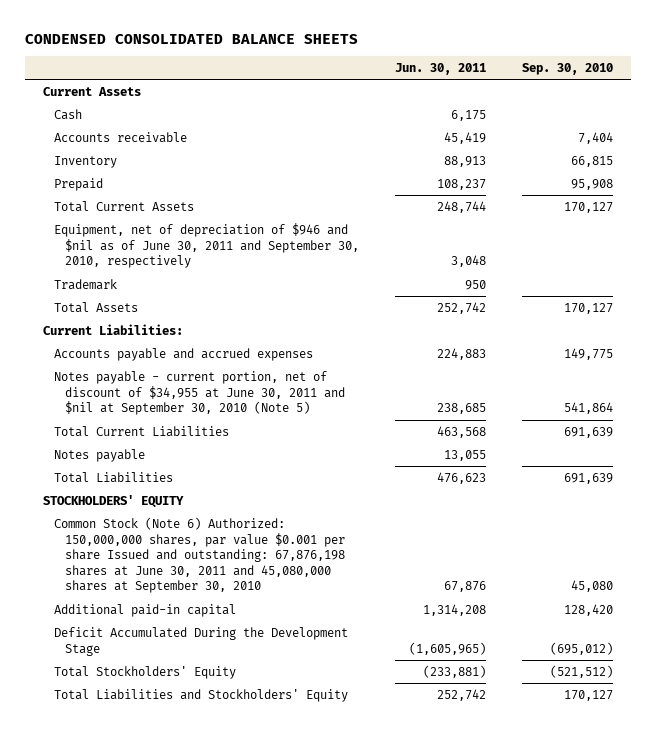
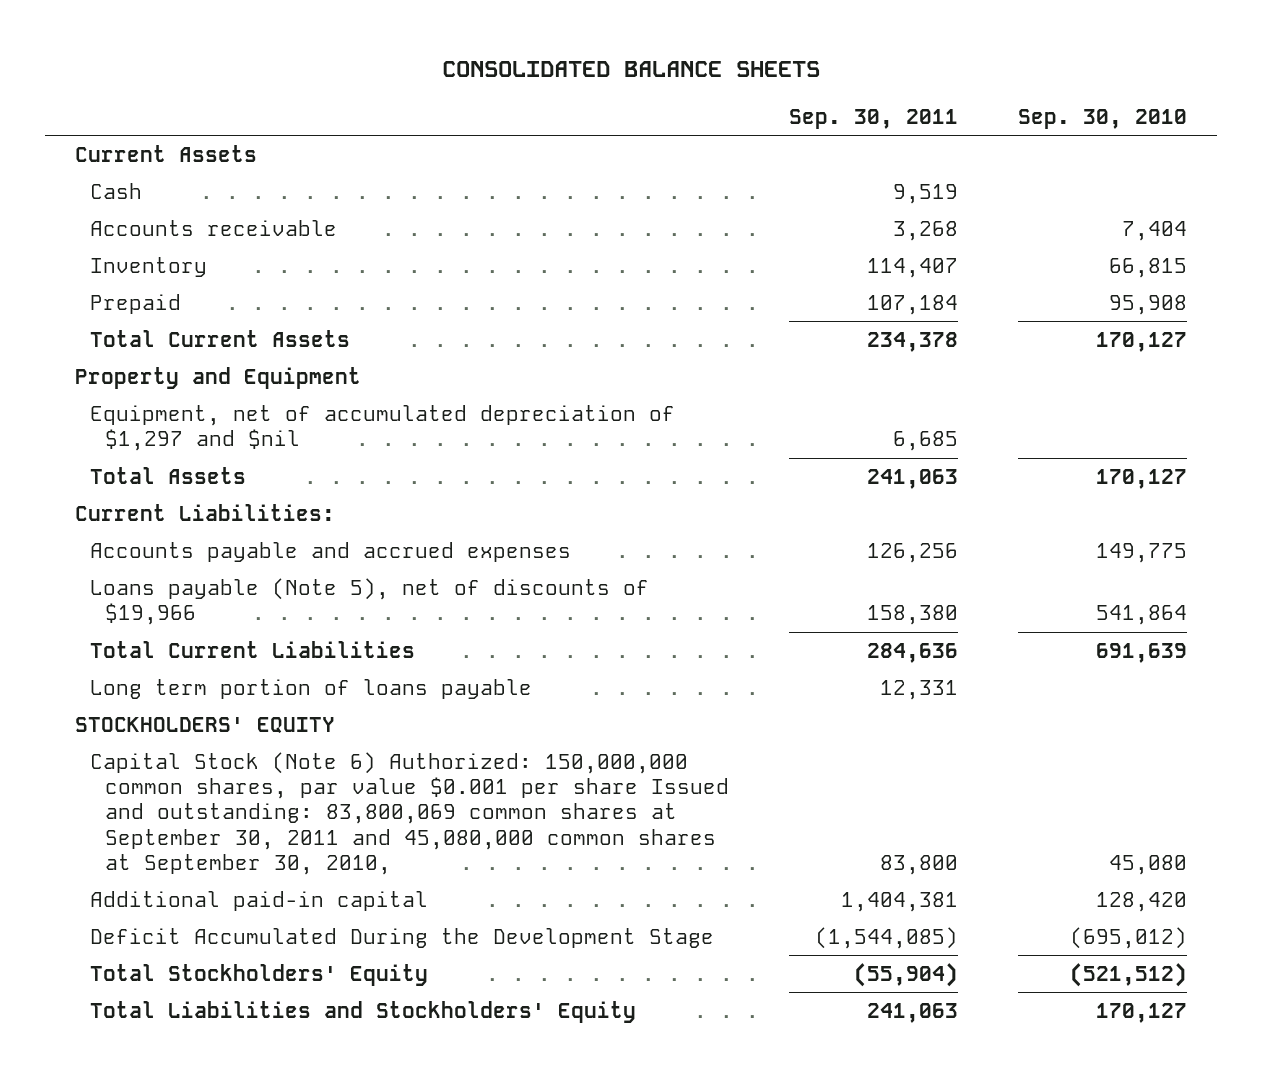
[24,33,358,44] CONDENSED CONSOLIDATED BALANCE SHEETS -> [441,61,820,78] CONSOLIDATED BALANCE SHEETS
[395,62,487,75] Jun. 30, 2011 -> none
none -> [789,108,959,129] Sep. 30, 2011
[54,278,118,290] Trademark -> none
none -> [75,366,362,389] Property and Equipment
[54,222,360,269] Equipment, net of depreciation of $946 and $nil as of June 30, 2011 and September 30, 2010, respectively -> [90,404,676,452] Equipment, net of accumulated depreciation of $1,297 and $nil
[54,370,346,416] Notes payable - current portion, net of discount of $34,955 at June 30, 2011 and $nil at September 30, 2010 (Note 5) -> [90,577,650,626] Loans payable (Note 5), net of discounts of $19,966
[54,471,174,483] Total Liabilities -> none
[54,448,146,462] Notes payable -> [90,678,533,699] Long term portion of loans payable
[54,516,346,594] Common Stock (Note 6) Authorized: 150,000,000 shares, par value $0.001 per share Issued and outstanding: 67,876,198 shares at June 30, 2011 and 45,080,000 shares at September 30, 2010 -> [90,751,730,876] Capital Stock (Note 6) Authorized: 150,000,000 common shares, par value $0.001 per share Issued and outstanding: 83,800,069 common shares at September 30, 2011 and 45,080,000 common shares at September 30, 2010,

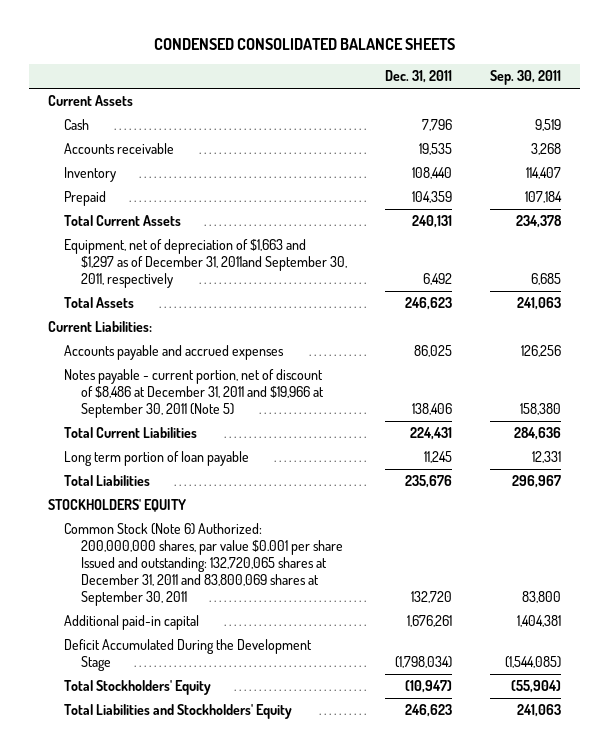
[441,61,820,78] CONSOLIDATED BALANCE SHEETS -> [154,38,456,51] CONDENSED CONSOLIDATED BALANCE SHEETS
[1017,108,1187,129] Sep. 30, 2010 -> none
none -> [384,70,452,84] Dec. 31, 2011
[75,366,362,389] Property and Equipment -> none
[90,404,676,452] Equipment, net of accumulated depreciation of $1,297 and $nil -> [64,239,347,289] Equipment, net of depreciation of $1,663 and $1,297 as of December 31, 2011and September 30, 2011, respectively
[90,577,650,626] Loans payable (Note 5), net of discounts of $19,966 -> [64,369,324,419] Notes payable - current portion, net of discount of $8,486 at December 31, 2011 and $19,966 at September 30, 2011 (Note 5)
[90,678,533,699] Long term portion of loans payable -> [64,451,250,467] Long term portion of loan payable
none -> [64,475,151,487] Total Liabilities
[90,751,730,876] Capital Stock (Note 6) Authorized: 150,000,000 common shares, par value $0.001 per share Issued and outstanding: 83,800,069 common shares at September 30, 2011 and 45,080,000 common shares at September 30, 2010, -> [64,523,343,607] Common Stock (Note 6) Authorized: 200,000,000 shares, par value $0.001 per share Issued and outstanding: 132,720,065 shares at December 31, 2011 and 83,800,069 shares at September 30, 2011

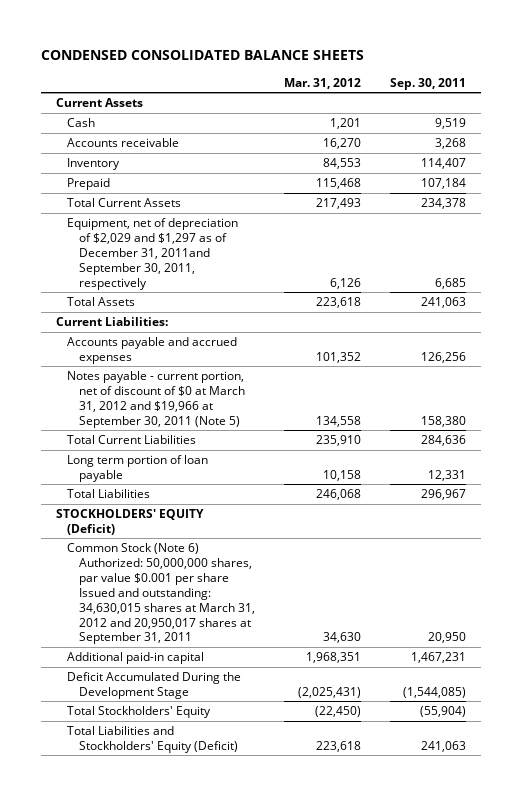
[384,70,452,84] Dec. 31, 2011 -> none
none -> [283,77,361,89] Mar. 31, 2012
[64,239,347,289] Equipment, net of depreciation of $1,663 and $1,297 as of December 31, 2011and September 30, 2011, respectively -> [67,218,239,290] Equipment, net of depreciation of $2,029 and $1,297 as of December 31, 2011and September 30, 2011, respectively
[64,369,324,419] Notes payable - current portion, net of discount of $8,486 at December 31, 2011 and $19,966 at September 30, 2011 (Note 5) -> [67,371,245,428] Notes payable - current portion, net of discount of $0 at March 31, 2012 and $19,966 at September 30, 2011 (Note 5)
[47,499,186,513] STOCKHOLDERS' EQUITY -> [56,509,205,535] STOCKHOLDERS' EQUITY (Deficit)
[64,523,343,607] Common Stock (Note 6) Authorized: 200,000,000 shares, par value $0.001 per share Issued and outstanding: 132,720,065 shares at December 31, 2011 and 83,800,069 shares at September 30, 2011 -> [67,543,255,645] Common Stock (Note 6) Authorized: 50,000,000 shares, par value $0.001 per share Issued and outstanding: 34,630,015 shares at March 31, 2012 and 20,950,017 shares at September 31, 2011
[521,591,561,604] 83,800 -> [428,632,467,644] 20,950
[516,615,561,628] 1,404,381 -> [411,652,467,664] 1,467,231
[64,704,293,720] Total Liabilities and Stockholders' Equity -> [67,726,238,753] Total Liabilities and Stockholders' Equity (Deficit)

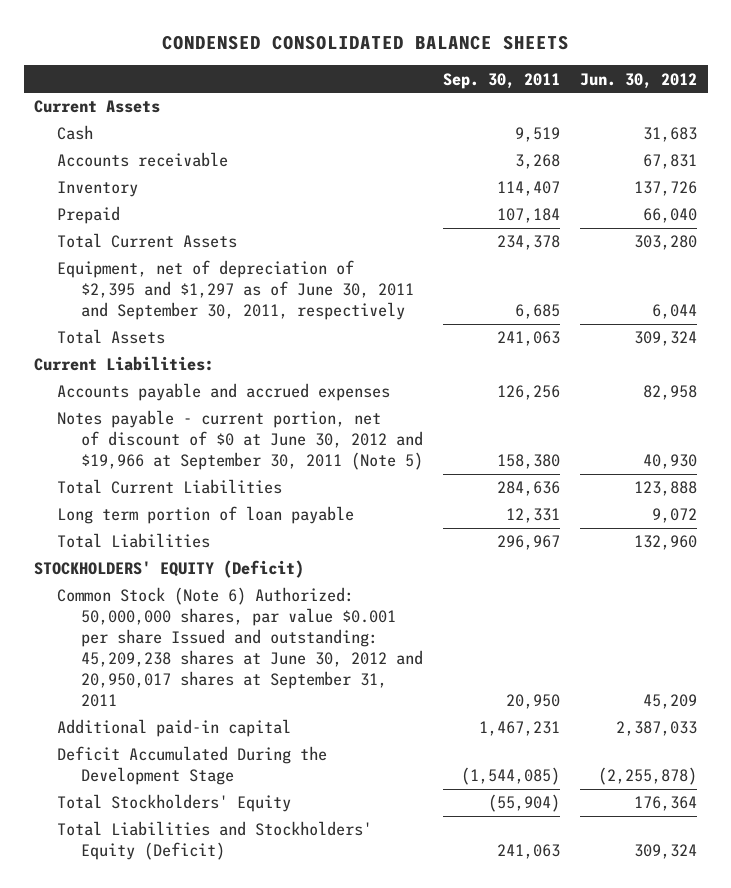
[283,77,361,89] Mar. 31, 2012 -> none
none -> [580,72,698,89] Jun. 30, 2012
[67,218,239,290] Equipment, net of depreciation of $2,029 and $1,297 as of December 31, 2011and September 30, 2011, respectively -> [57,260,414,321] Equipment, net of depreciation of $2,395 and $1,297 as of June 30, 2011 and September 30, 2011, respectively
[67,371,245,428] Notes payable - current portion, net of discount of $0 at March 31, 2012 and $19,966 at September 30, 2011 (Note 5) -> [57,410,423,471] Notes payable - current portion, net of discount of $0 at June 30, 2012 and $19,966 at September 30, 2011 (Note 5)
[67,543,255,645] Common Stock (Note 6) Authorized: 50,000,000 shares, par value $0.001 per share Issued and outstanding: 34,630,015 shares at March 31, 2012 and 20,950,017 shares at September 31, 2011 -> [57,587,423,707] Common Stock (Note 6) Authorized: 50,000,000 shares, par value $0.001 per share Issued and outstanding: 45,209,238 shares at June 30, 2012 and 20,950,017 shares at September 31, 2011

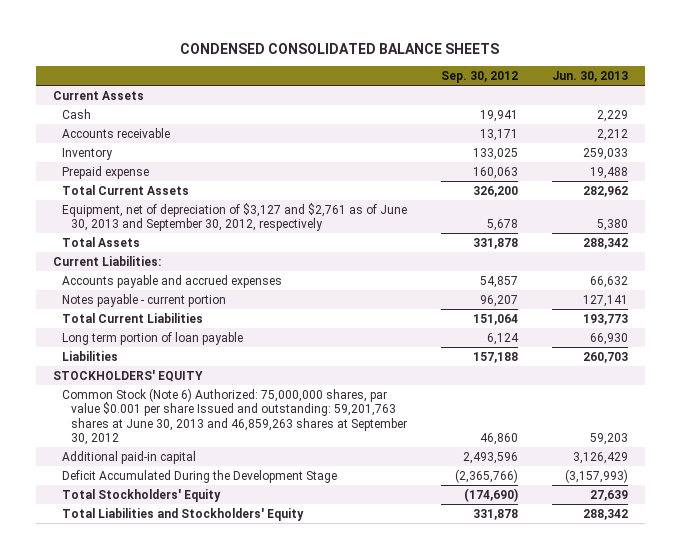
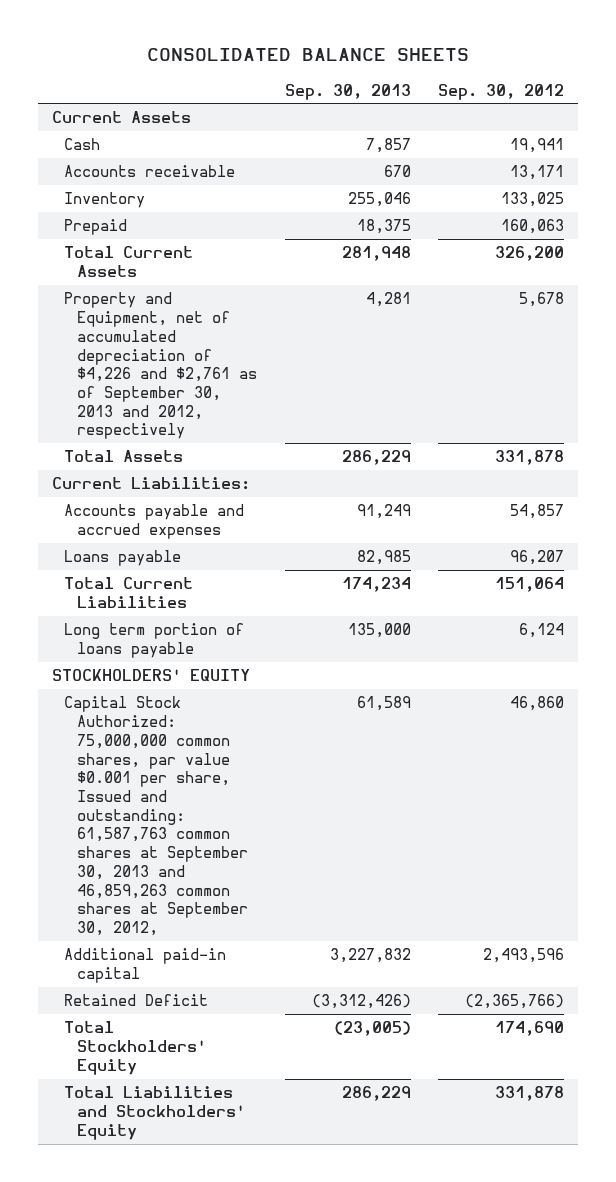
[180,43,500,55] CONDENSED CONSOLIDATED BALANCE SHEETS -> [146,48,469,62] CONSOLIDATED BALANCE SHEETS
[551,70,628,82] Jun. 30, 2013 -> none
none -> [284,83,411,100] Sep. 30, 2013
[61,165,149,179] Prepaid expense -> [64,219,128,236] Prepaid
[61,202,407,232] Equipment, net of depreciation of $3,127 and $2,761 as of June 30, 2013 and September 30, 2012, respectively -> [64,292,257,440] Property and Equipment, net of accumulated depreciation of $4,226 and $2,761 as of September 30, 2013 and 2012, respectively
[61,293,226,307] Notes payable - current portion -> [64,550,182,567] Loans payable
[61,350,118,361] Liabilities -> none
[61,331,243,345] Long term portion of loan payable -> [64,623,245,659] Long term portion of loans payable
[61,387,407,446] Common Stock (Note 6) Authorized: 75,000,000 shares, par value $0.001 per share Issued and outstanding: 59,201,763 shares at June 30, 2013 and 46,859,263 shares at September 30, 2012 -> [64,696,248,937] Capital Stock Authorized: 75,000,000 common shares, par value $0.001 per share, Issued and outstanding: 61,587,763 common shares at September 30, 2013 and 46,859,263 common shares at September 30, 2012,
[61,469,337,483] Deficit Accumulated During the Development Stage -> [64,994,209,1007] Retained Deficit
[463,487,518,502] (174,690) -> [495,1021,565,1037] 174,690

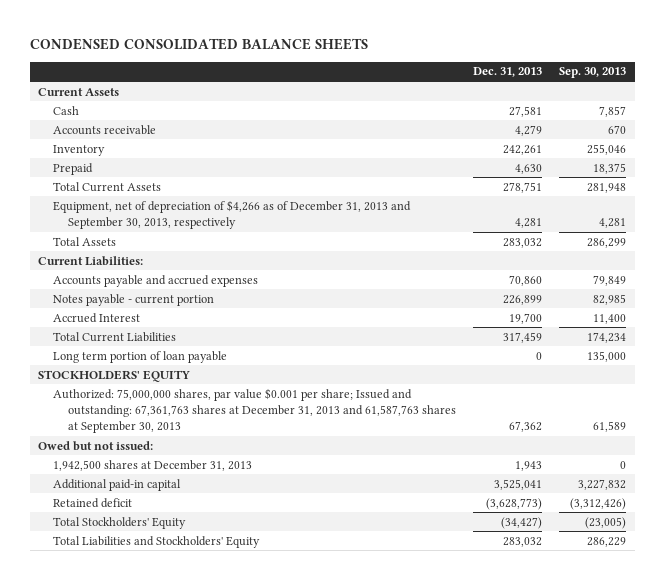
[146,48,469,62] CONSOLIDATED BALANCE SHEETS -> [29,38,368,51] CONDENSED CONSOLIDATED BALANCE SHEETS
[438,83,565,100] Sep. 30, 2012 -> none
none -> [473,67,543,78] Dec. 31, 2013
[64,292,257,440] Property and Equipment, net of accumulated depreciation of $4,226 and $2,761 as of September 30, 2013 and 2012, respectively -> [53,199,412,229] Equipment, net of depreciation of $4,266 as of December 31, 2013 and September 30, 2013, respectively
[341,450,411,466] 286,229 -> [587,237,627,248] 286,299
[356,504,411,520] 91,249 -> [593,274,627,286] 79,849
[64,550,182,567] Loans payable -> [53,293,215,306] Notes payable - current portion
none -> [53,312,141,323] Accrued Interest
[64,623,245,659] Long term portion of loans payable -> [53,350,228,363] Long term portion of loan payable
[64,696,248,937] Capital Stock Authorized: 75,000,000 common shares, par value $0.001 per share, Issued and outstanding: 61,587,763 common shares at September 30, 2013 and 46,859,263 common shares at September 30, 2012, -> [53,387,456,433] Authorized: 75,000,000 shares, par value $0.001 per share; Issued and outstanding: 67,361,763 shares at December 31, 2013 and 61,587,763 shares at September 30, 2013
none -> [38,440,154,451] Owed but not issued:
none -> [53,459,253,471] 1,942,500 shares at December 31, 2013
[64,994,209,1007] Retained Deficit -> [53,497,133,508] Retained deficit

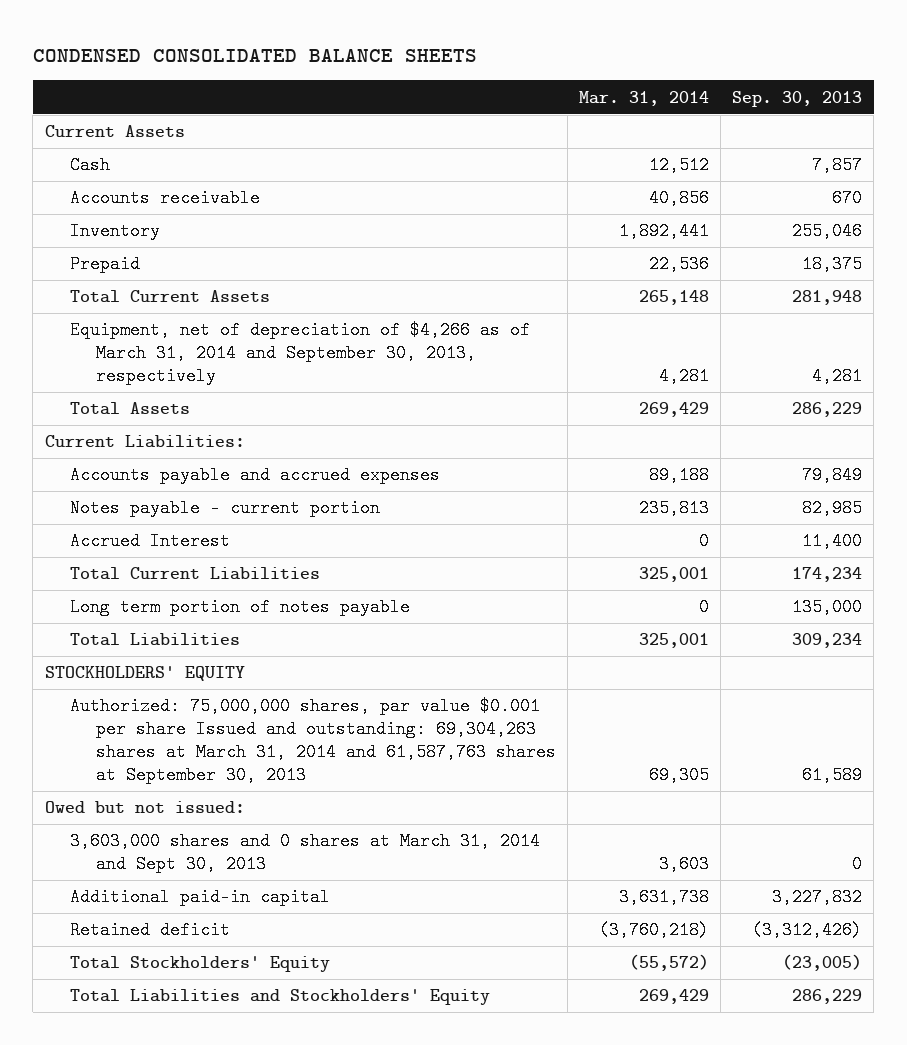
[473,67,543,78] Dec. 31, 2013 -> none
none -> [578,90,709,106] Mar. 31, 2014
[53,199,412,229] Equipment, net of depreciation of $4,266 as of December 31, 2013 and September 30, 2013, respectively -> [70,321,531,386] Equipment, net of depreciation of $4,266 as of March 31, 2014 and September 30, 2013, respectively
[587,237,627,248] 286,299 -> [792,402,863,418] 286,229
[53,350,228,363] Long term portion of loan payable -> [70,598,411,617] Long term portion of notes payable
none -> [70,633,241,647] Total Liabilities
[53,387,456,433] Authorized: 75,000,000 shares, par value $0.001 per share; Issued and outstanding: 67,361,763 shares at December 31, 2013 and 61,587,763 shares at September 30, 2013 -> [70,697,556,785] Authorized: 75,000,000 shares, par value $0.001 per share Issued and outstanding: 69,304,263 shares at March 31, 2014 and 61,587,763 shares at September 30, 2013
[53,459,253,471] 1,942,500 shares at December 31, 2013 -> [70,832,541,874] 3,603,000 shares and 0 shares at March 31, 2014 and Sept 30, 2013

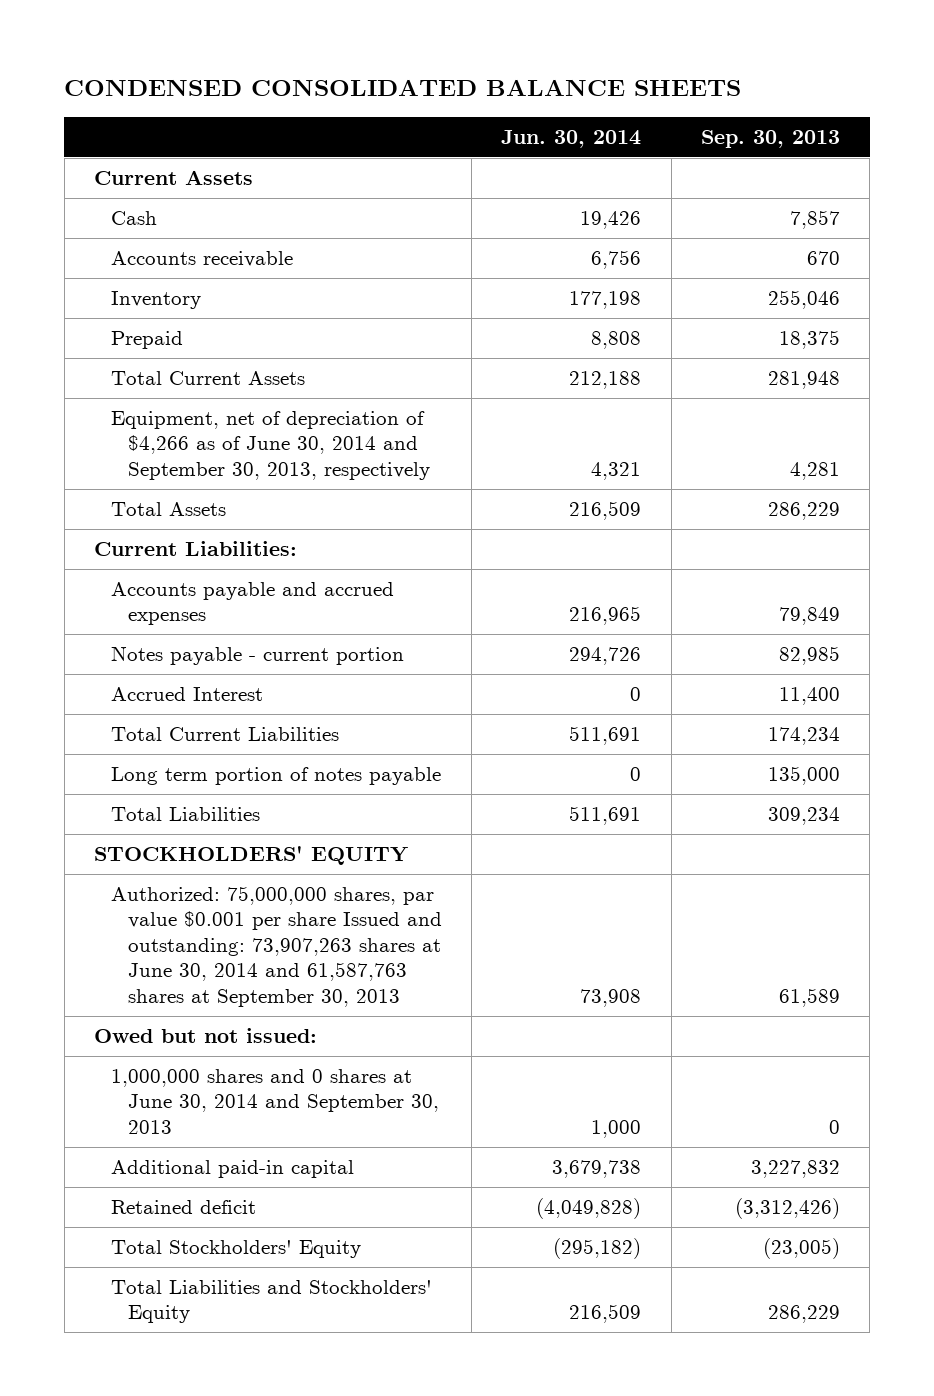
[578,90,709,106] Mar. 31, 2014 -> none
none -> [501,130,642,149] Jun. 30, 2014
[70,321,531,386] Equipment, net of depreciation of $4,266 as of March 31, 2014 and September 30, 2013, respectively -> [110,411,430,480] Equipment, net of depreciation of $4,266 as of June 30, 2014 and September 30, 2013, respectively
[70,697,556,785] Authorized: 75,000,000 shares, par value $0.001 per share Issued and outstanding: 69,304,263 shares at March 31, 2014 and 61,587,763 shares at September 30, 2013 -> [110,886,442,1007] Authorized: 75,000,000 shares, par value $0.001 per share Issued and outstanding: 73,907,263 shares at June 30, 2014 and 61,587,763 shares at September 30, 2013
[70,832,541,874] 3,603,000 shares and 0 shares at March 31, 2014 and Sept 30, 2013 -> [110,1069,439,1134] 1,000,000 shares and 0 shares at June 30, 2014 and September 30, 2013

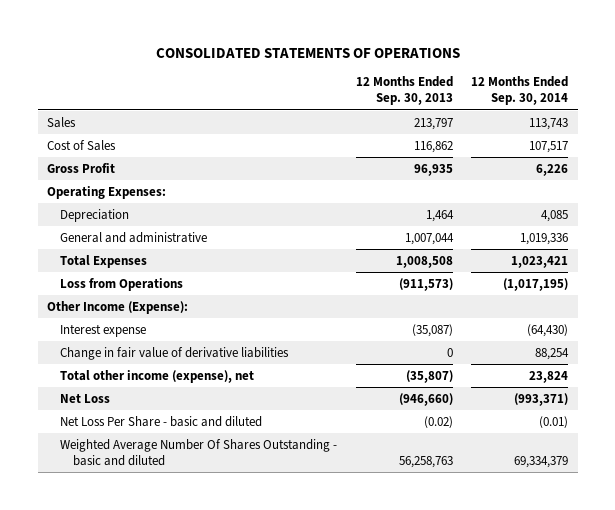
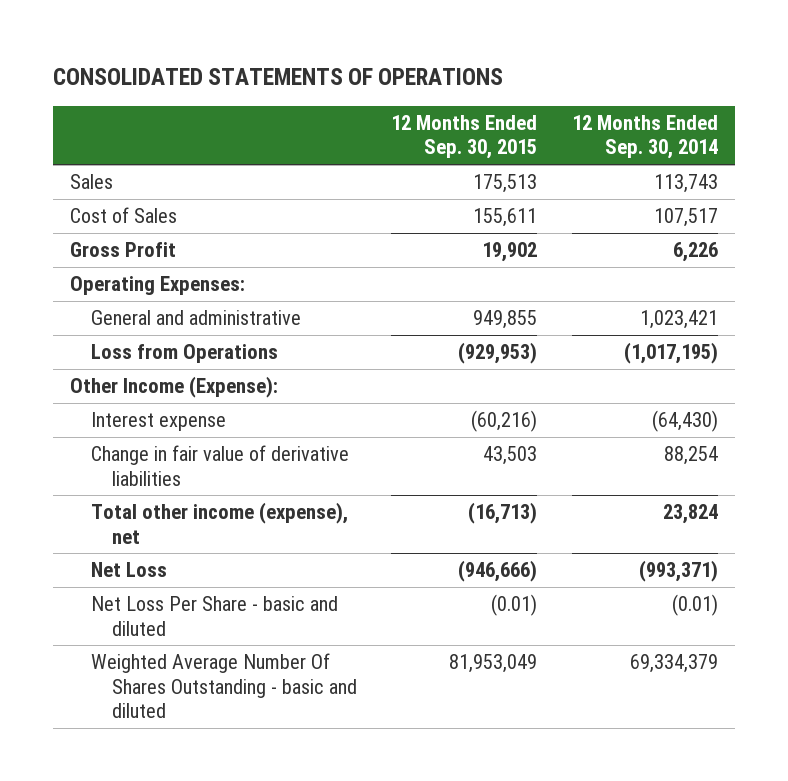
[355,76,453,106] 12 Months Ended Sep. 30, 2013 -> none
none -> [391,115,538,160] 12 Months Ended Sep. 30, 2015
[59,208,129,222] Depreciation -> none
[59,254,147,268] Total Expenses -> none
[520,232,569,245] 1,019,336 -> [639,310,718,330] 1,023,421

